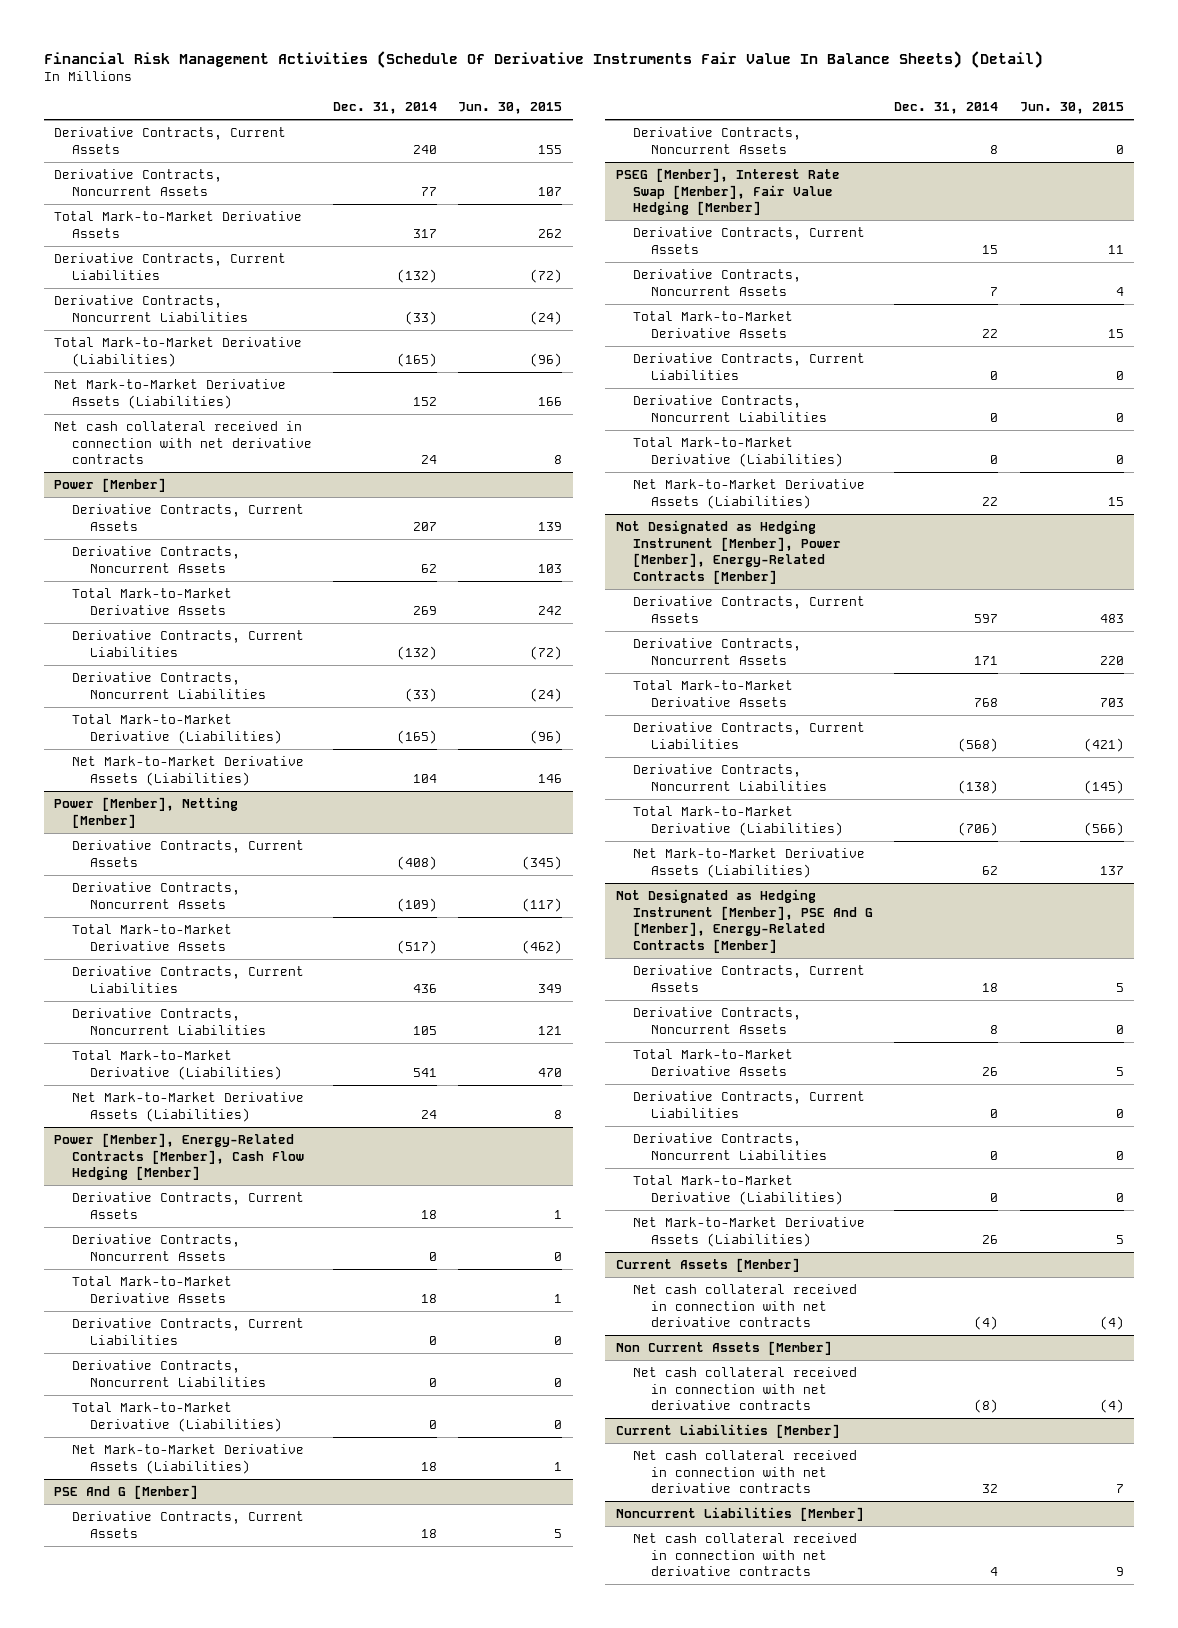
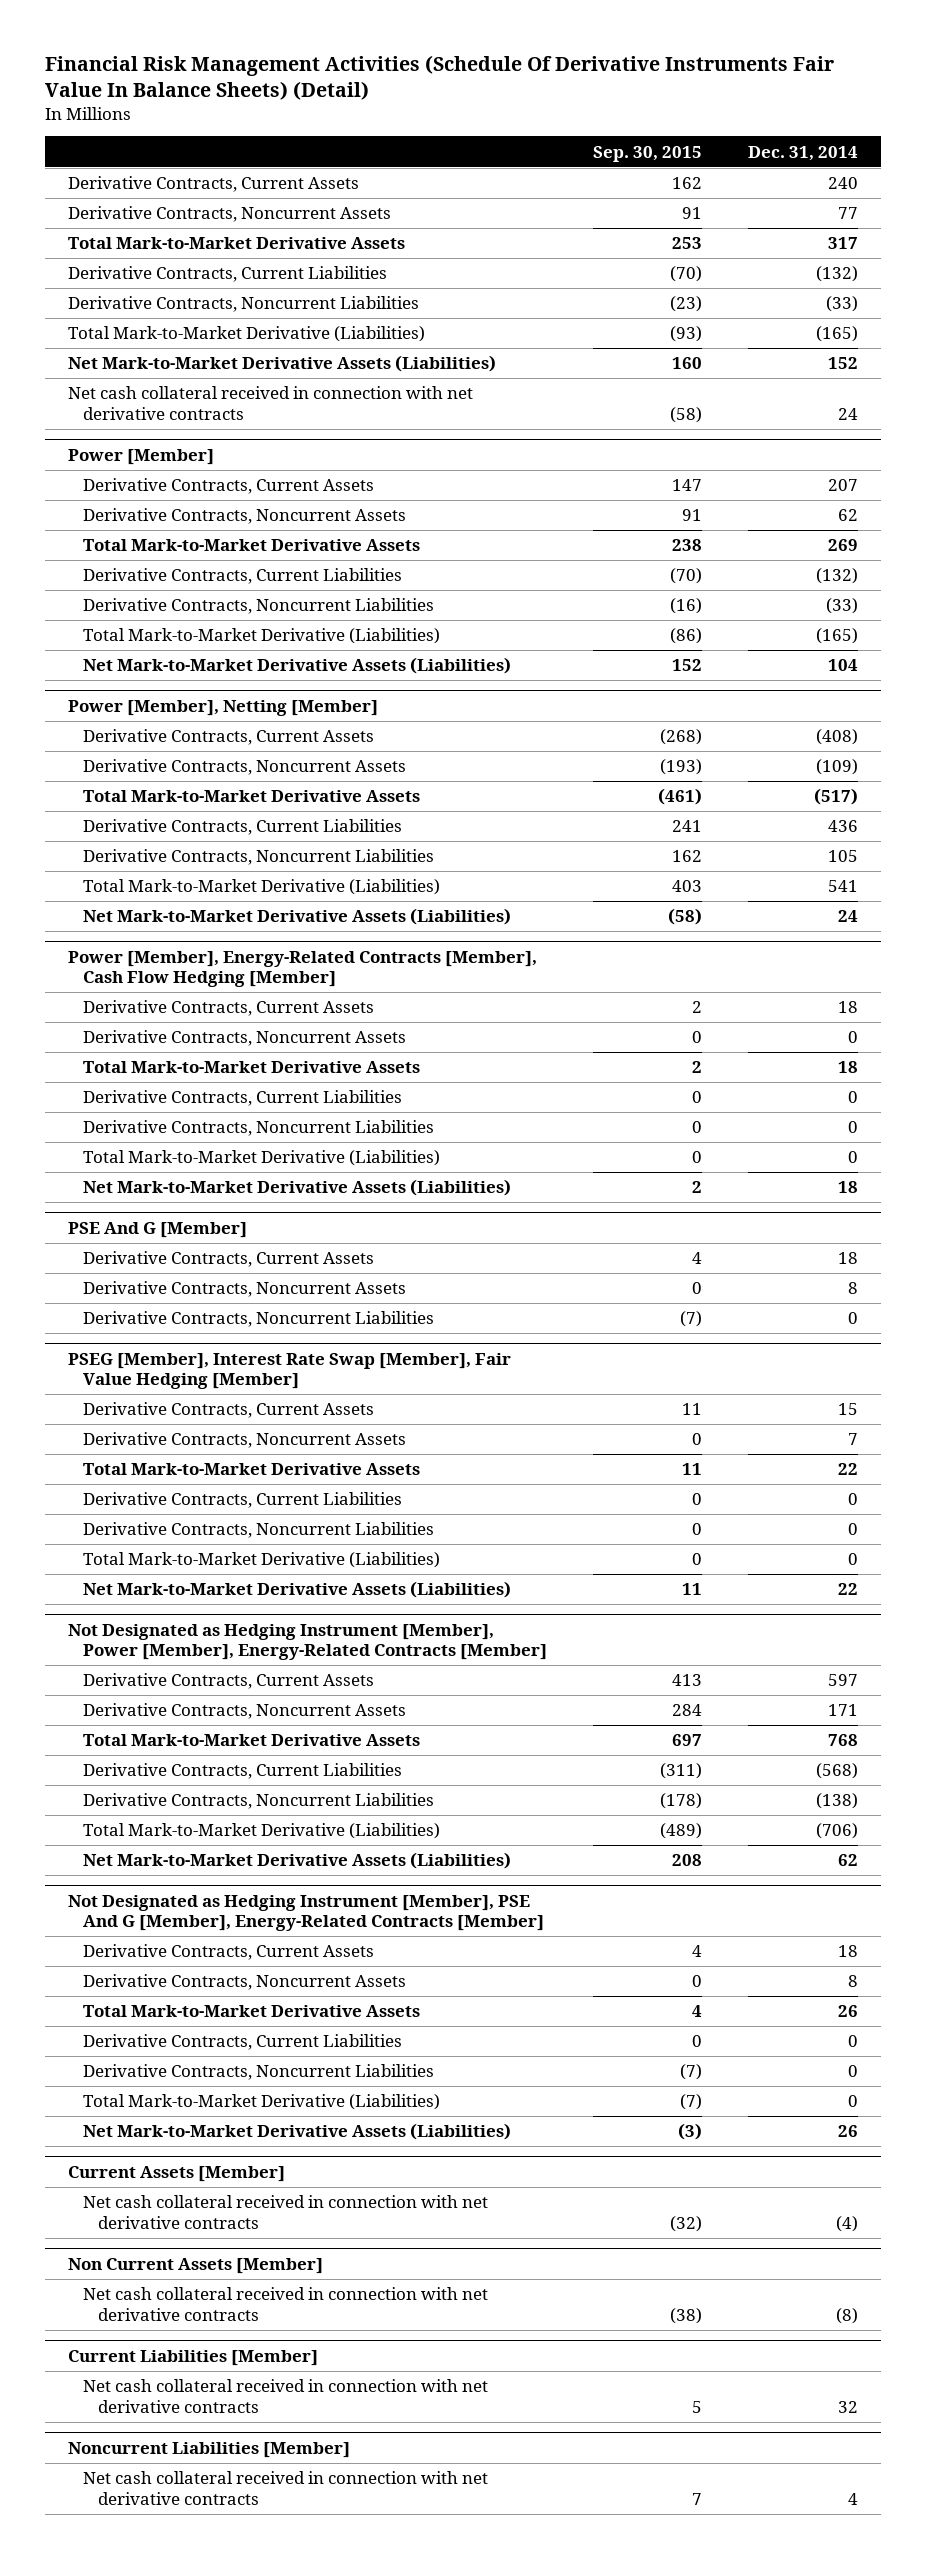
[458,101,563,114] Jun. 30, 2015 -> none
none -> [592,145,702,162] Sep. 30, 2015
none -> [82,1311,434,1328] Derivative Contracts, Noncurrent Liabilities

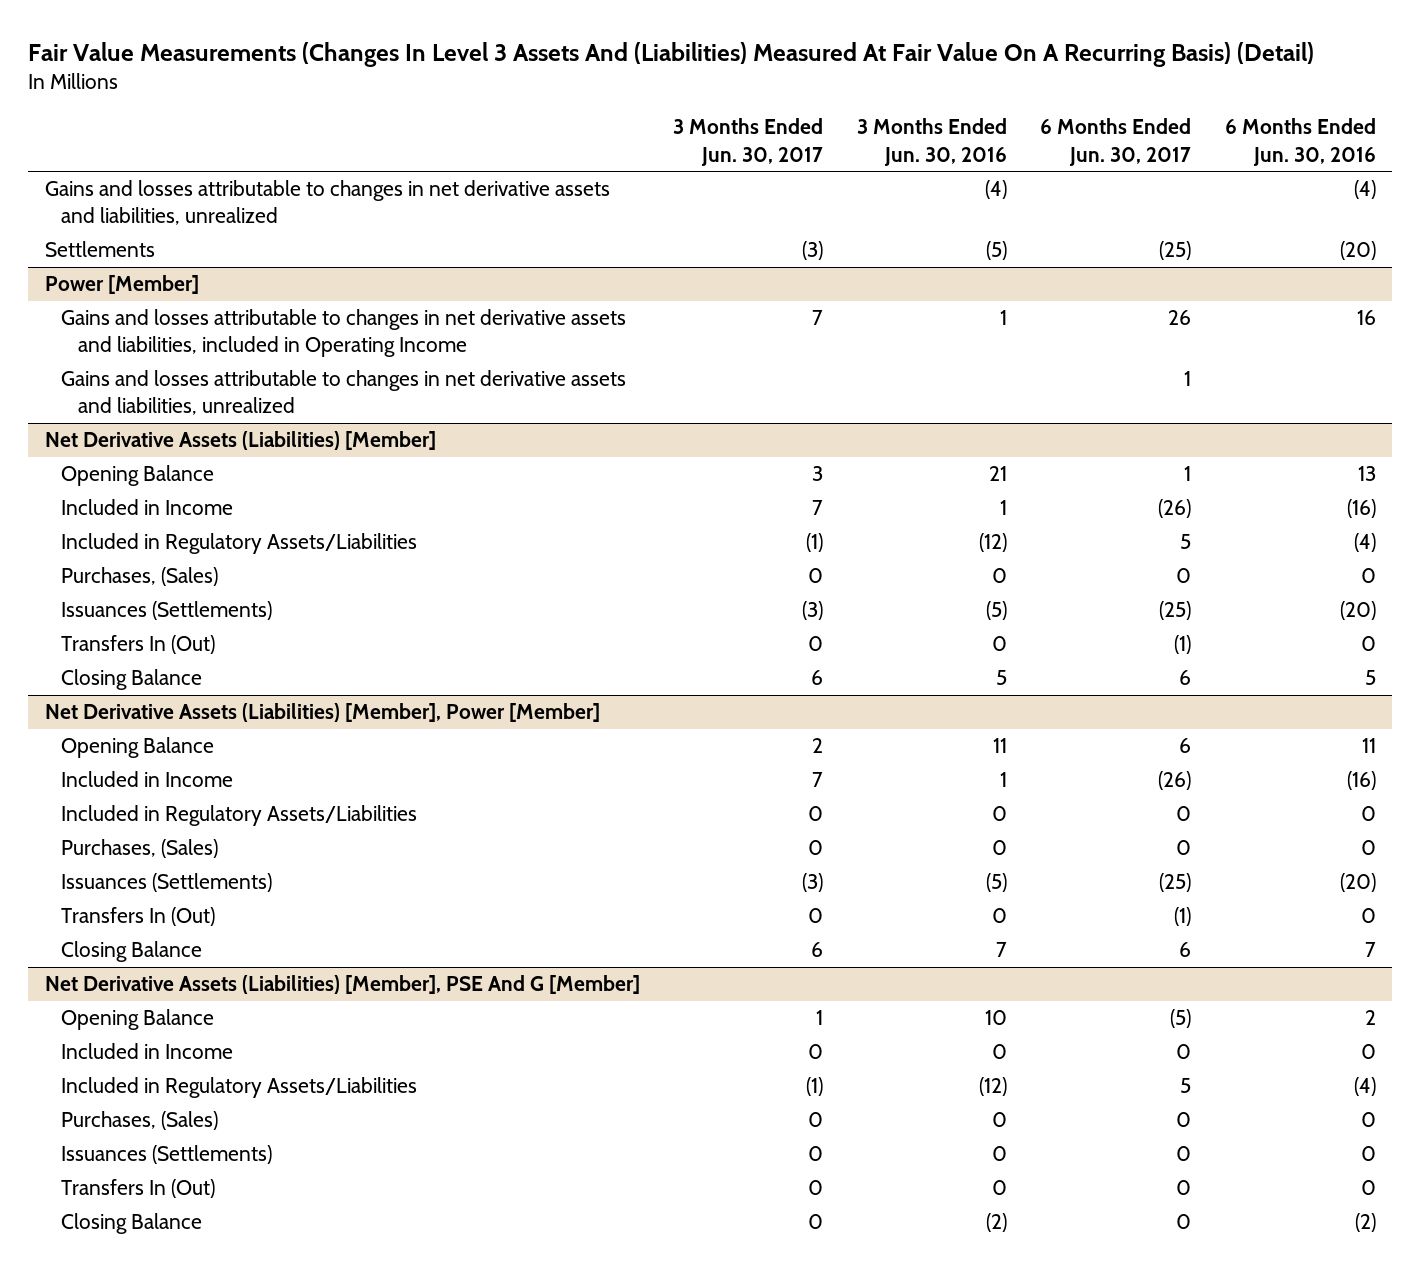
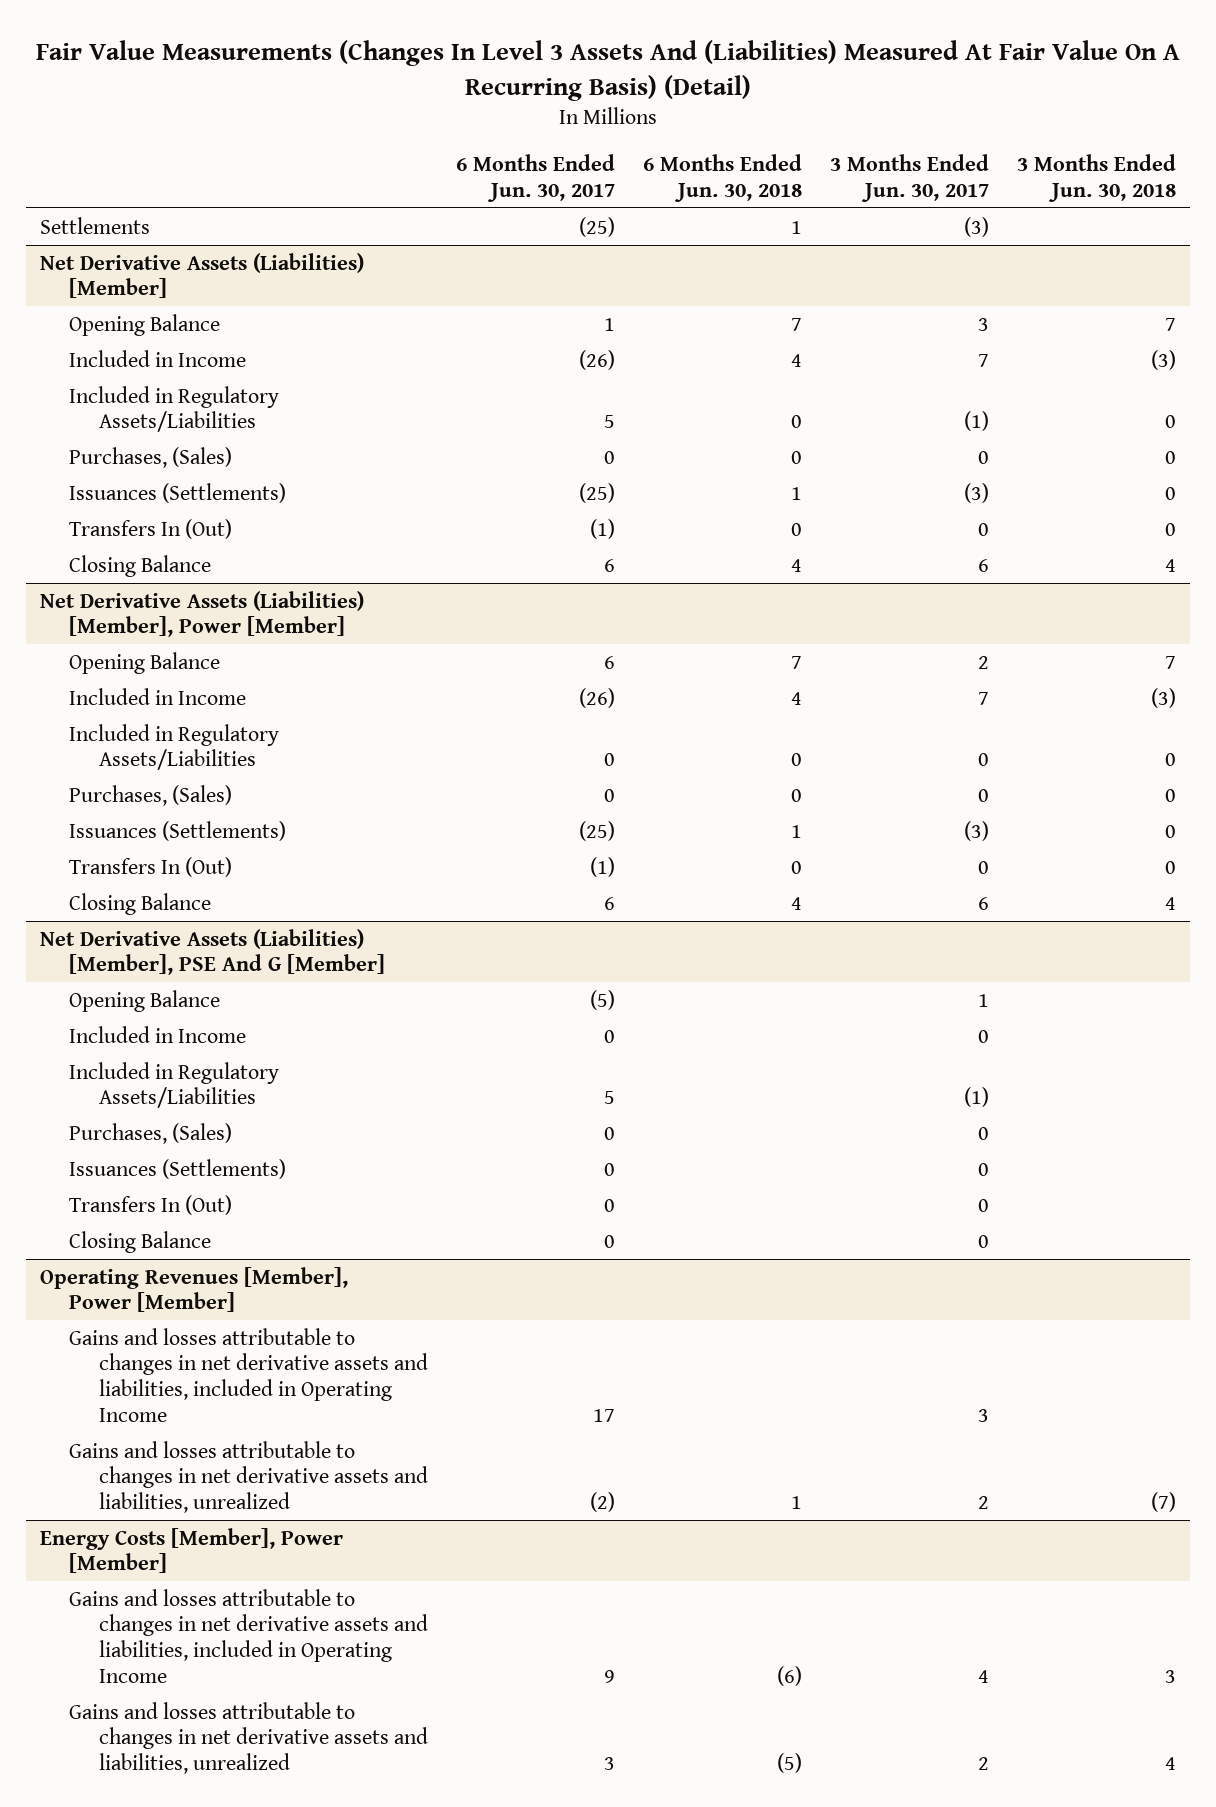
[856,118,1007,166] 3 Months Ended Jun. 30, 2016 -> none
[1224,118,1376,166] 6 Months Ended Jun. 30, 2016 -> none
none -> [642,154,802,202] 6 Months Ended Jun. 30, 2018
none -> [1016,154,1176,202] 3 Months Ended Jun. 30, 2018
[44,180,610,226] Gains and losses attributable to changes in net derivative assets and liabilities, unrealized -> none
[44,275,199,295] Power [Member] -> none
[61,309,627,358] Gains and losses attributable to changes in net derivative assets and liabilities, included in Operating Income -> none
[61,370,627,416] Gains and losses attributable to changes in net derivative assets and liabilities, unrealized -> none
none -> [40,1266,349,1313] Operating Revenues [Member], Power [Member]
none -> [69,1327,428,1422] Gains and losses attributable to changes in net derivative assets and liabilities, included in Operating Income
none -> [69,1440,428,1513] Gains and losses attributable to changes in net derivative assets and liabilities, unrealized
none -> [40,1527,344,1574] Energy Costs [Member], Power [Member]
none -> [69,1588,428,1683] Gains and losses attributable to changes in net derivative assets and liabilities, included in Operating Income
none -> [69,1701,428,1774] Gains and losses attributable to changes in net derivative assets and liabilities, unrealized

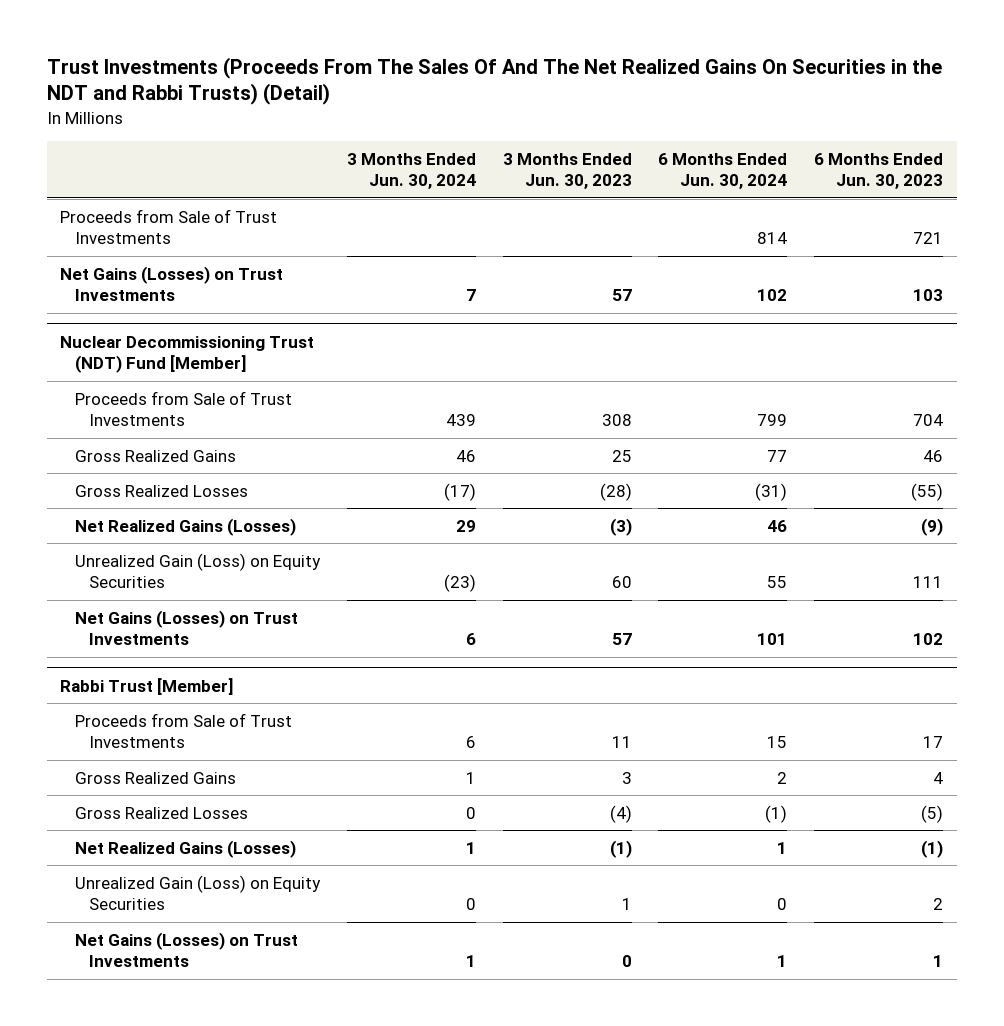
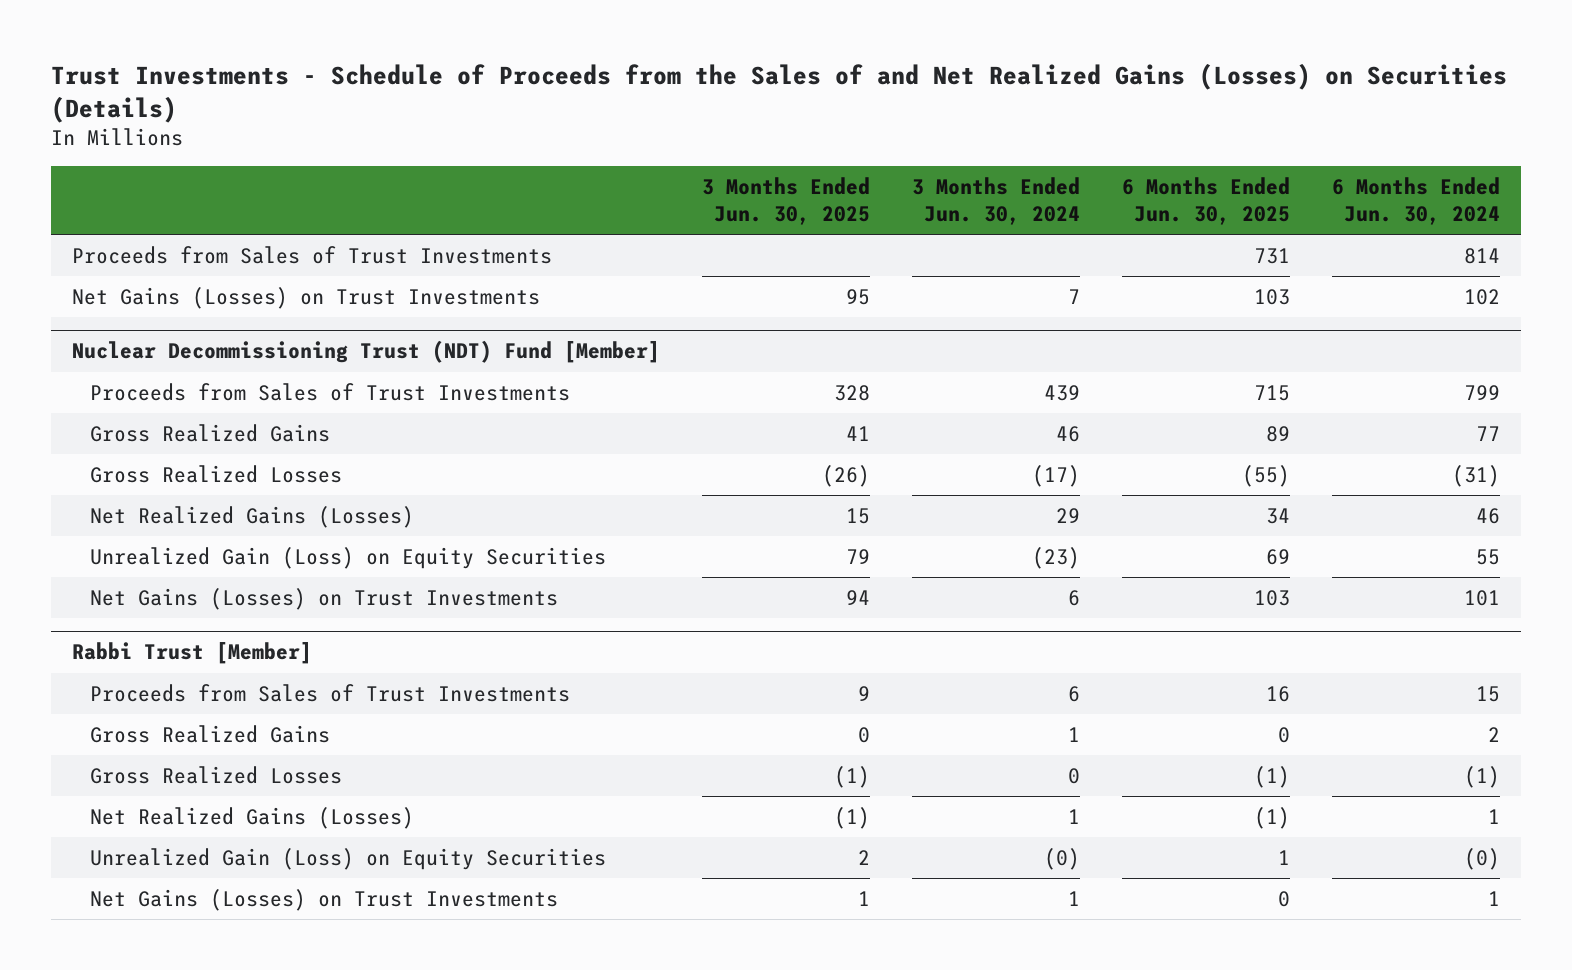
[46,56,942,106] Trust Investments (Proceeds From The Sales Of And The Net Realized Gains On Securities in the NDT and Rabbi Trusts) (Detail) -> [51,62,1508,123] Trust Investments - Schedule of Proceeds from the Sales of and Net Realized Gains (Losses) on Securities (Details)
[502,152,632,190] 3 Months Ended Jun. 30, 2023 -> none
[814,152,944,190] 6 Months Ended Jun. 30, 2023 -> none
none -> [701,177,870,225] 3 Months Ended Jun. 30, 2025
none -> [1121,177,1290,225] 6 Months Ended Jun. 30, 2025
[60,208,278,245] Proceeds from Sale of Trust Investments -> [72,246,553,265] Proceeds from Sales of Trust Investments
[74,390,292,427] Proceeds from Sale of Trust Investments -> [89,383,570,402] Proceeds from Sales of Trust Investments
[74,712,292,749] Proceeds from Sale of Trust Investments -> [89,684,570,703] Proceeds from Sales of Trust Investments
[465,898,476,911] 0 -> [1043,848,1080,871] (0)
[777,898,788,911] 0 -> [1463,848,1500,871] (0)

